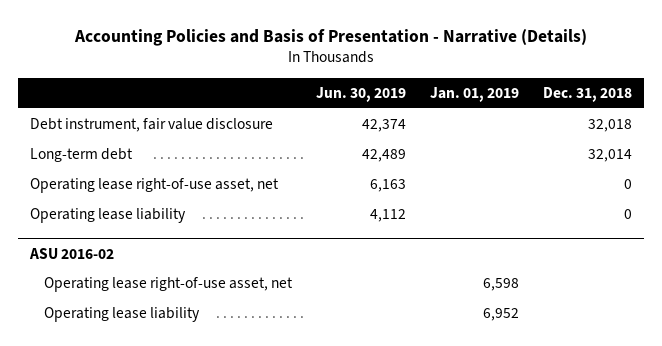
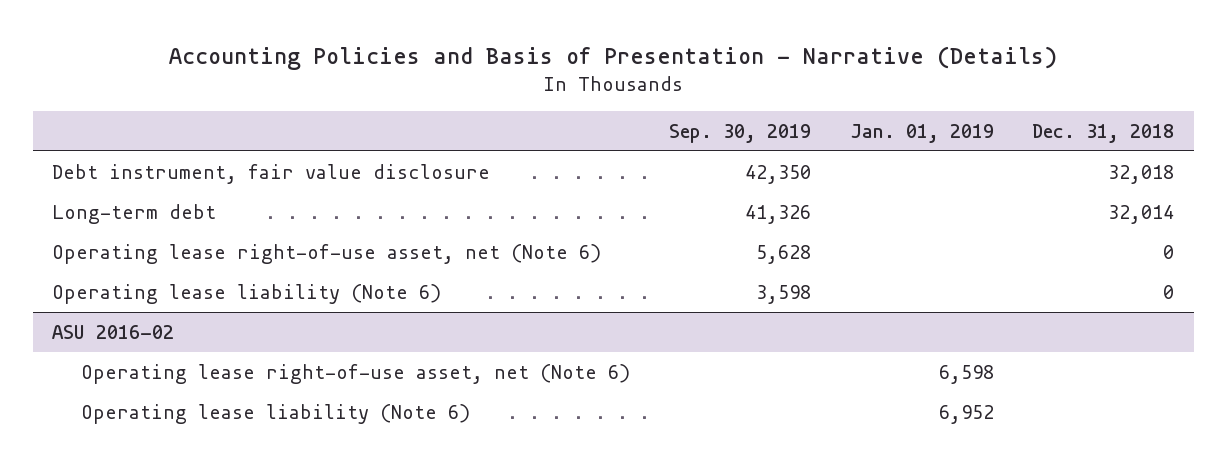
[316,86,407,102] Jun. 30, 2019 -> none
none -> [669,124,812,144] Sep. 30, 2019
[29,178,279,194] Operating lease right-of-use asset, net -> [52,243,602,264] Operating lease right-of-use asset, net (Note 6)
[29,208,186,224] Operating lease liability -> [52,283,442,304] Operating lease liability (Note 6)
[44,277,294,293] Operating lease right-of-use asset, net -> [81,363,631,384] Operating lease right-of-use asset, net (Note 6)
[44,307,201,323] Operating lease liability -> [81,403,471,424] Operating lease liability (Note 6)

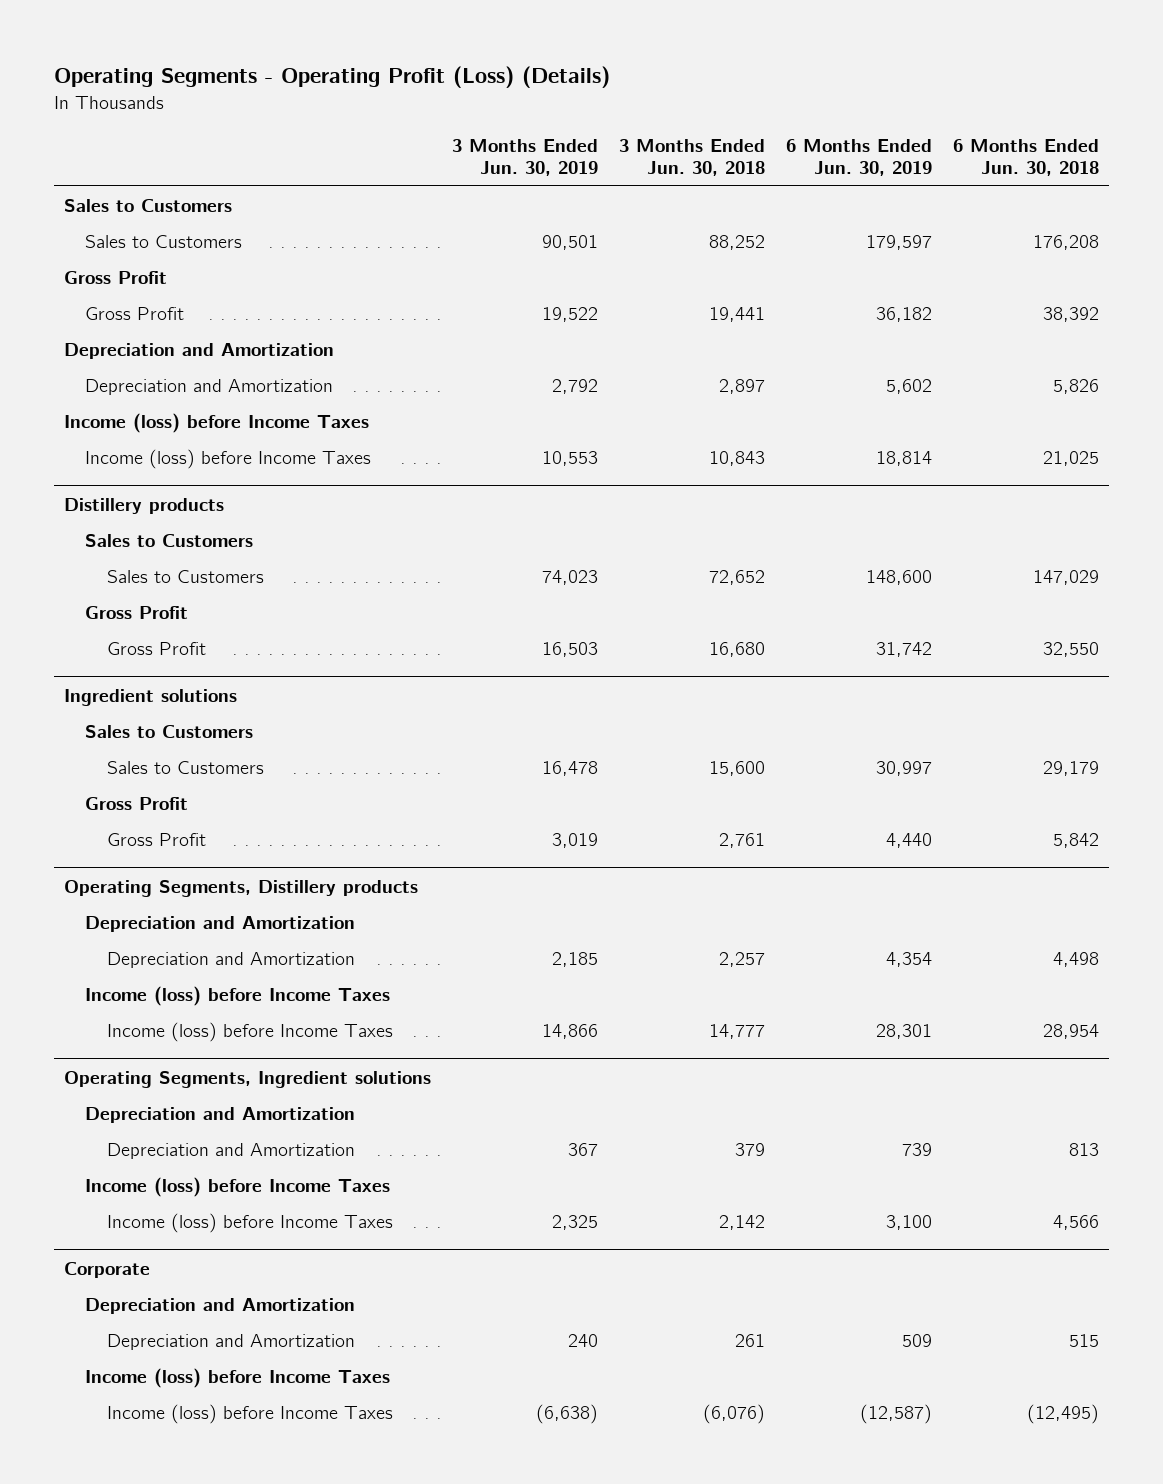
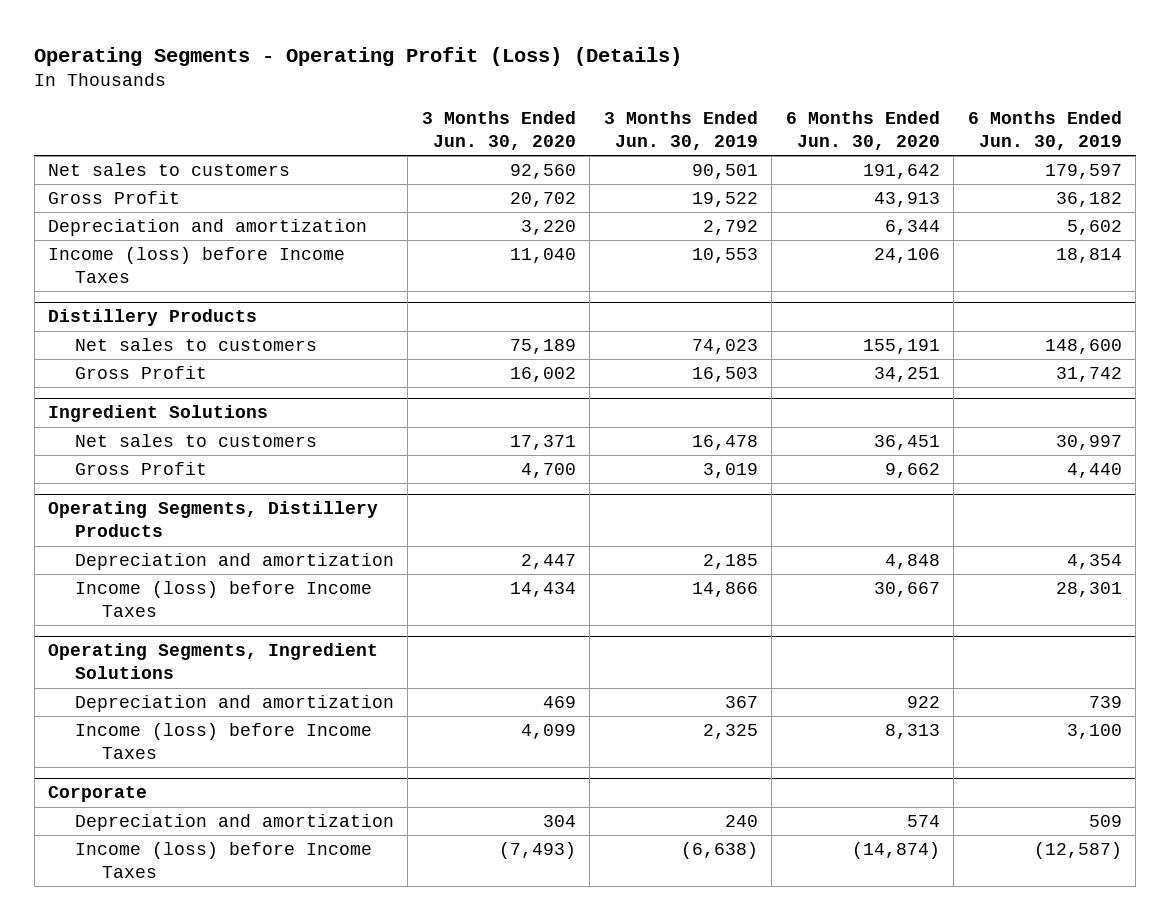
[618,139,765,177] 3 Months Ended Jun. 30, 2018 -> none
[952,139,1099,177] 6 Months Ended Jun. 30, 2018 -> none
none -> [421,111,576,151] 3 Months Ended Jun. 30, 2020
none -> [785,111,940,151] 6 Months Ended Jun. 30, 2020
[64,198,233,212] Sales to Customers -> none
[64,270,168,284] Gross Profit -> none
[85,234,243,248] Sales to Customers -> [48,163,291,177] Net sales to customers
[64,342,335,359] Depreciation and Amortization -> none
[64,412,370,433] Income (loss) before Income Taxes -> none
[85,378,334,395] Depreciation and Amortization -> [48,219,368,237] Depreciation and amortization
[85,533,254,547] Sales to Customers -> none
[85,605,189,619] Gross Profit -> none
[64,497,225,514] Distillery products -> [48,309,258,327] Distillery Products
[106,569,264,583] Sales to Customers -> [74,338,317,352] Net sales to customers
[85,724,254,738] Sales to Customers -> none
[85,796,189,810] Gross Profit -> none
[64,688,238,706] Ingredient solutions -> [48,405,269,423] Ingredient Solutions
[106,760,264,774] Sales to Customers -> [74,434,317,448] Net sales to customers
[85,915,356,932] Depreciation and Amortization -> none
[85,985,391,1006] Income (loss) before Income Taxes -> none
[64,879,419,897] Operating Segments, Distillery products -> [48,501,379,538] Operating Segments, Distillery Products
[106,951,355,968] Depreciation and Amortization -> [74,553,394,571] Depreciation and amortization
[85,1106,356,1123] Depreciation and Amortization -> none
[85,1176,391,1197] Income (loss) before Income Taxes -> none
[64,1070,432,1088] Operating Segments, Ingredient solutions -> [48,643,379,680] Operating Segments, Ingredient Solutions
[106,1142,355,1159] Depreciation and Amortization -> [74,695,394,713] Depreciation and amortization
[85,1297,356,1314] Depreciation and Amortization -> none
[85,1367,391,1388] Income (loss) before Income Taxes -> none
[106,1333,355,1350] Depreciation and Amortization -> [74,814,394,832] Depreciation and amortization

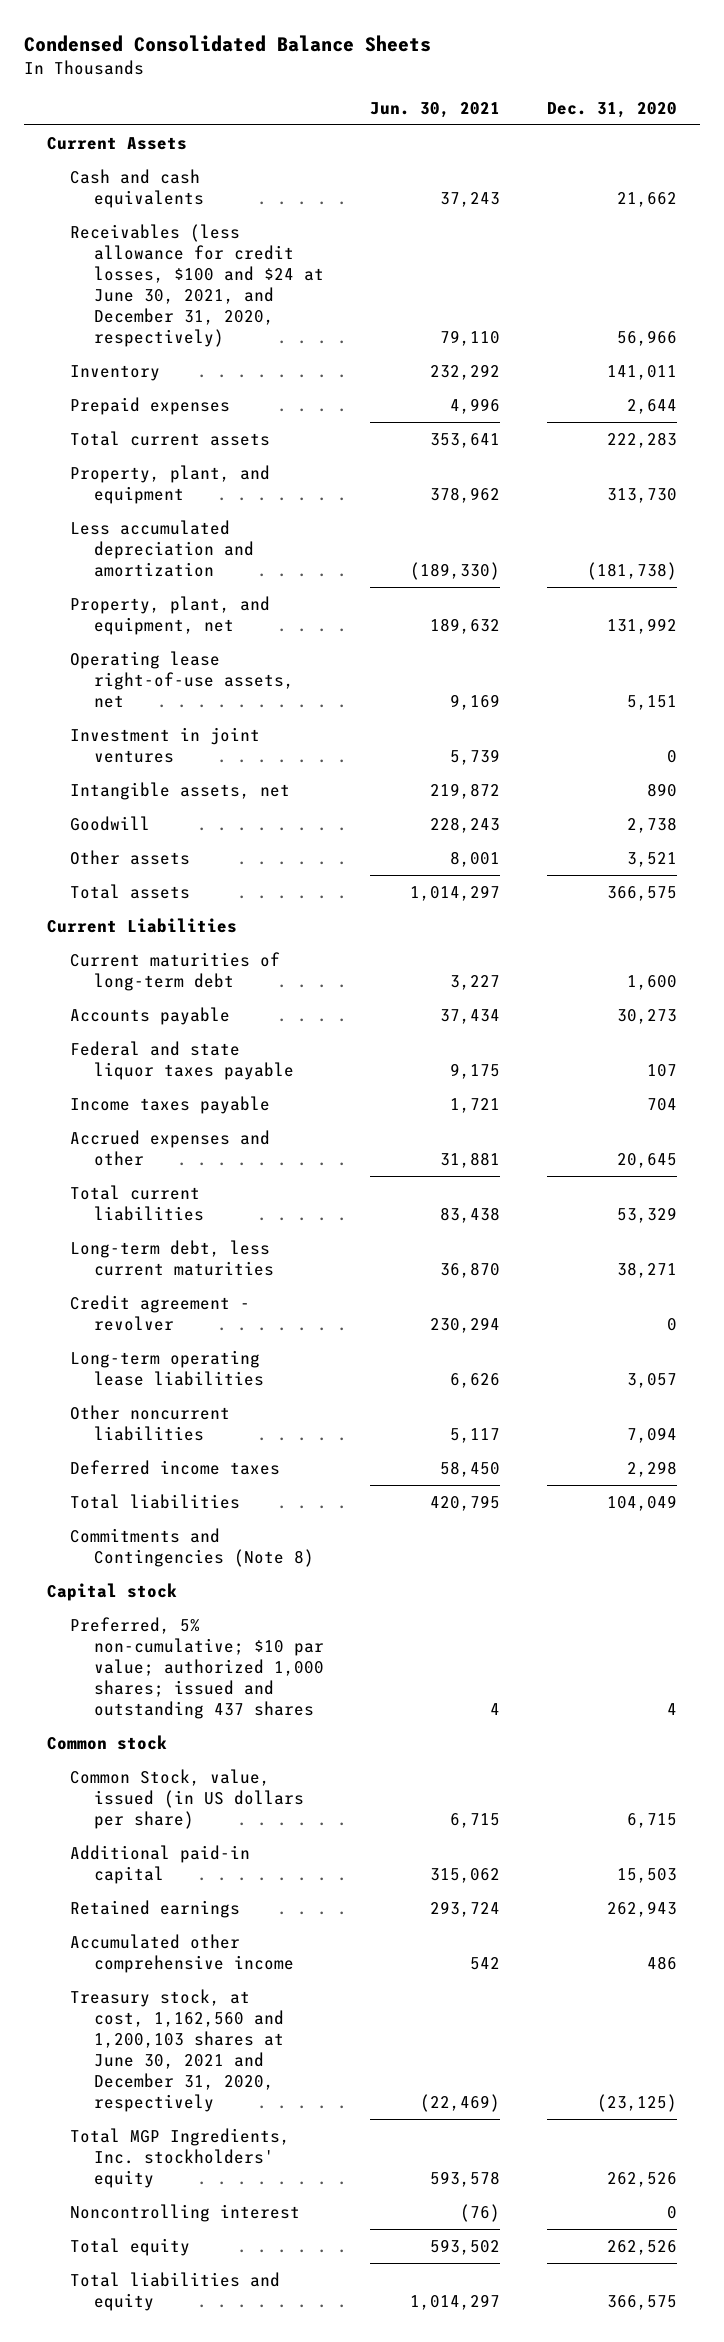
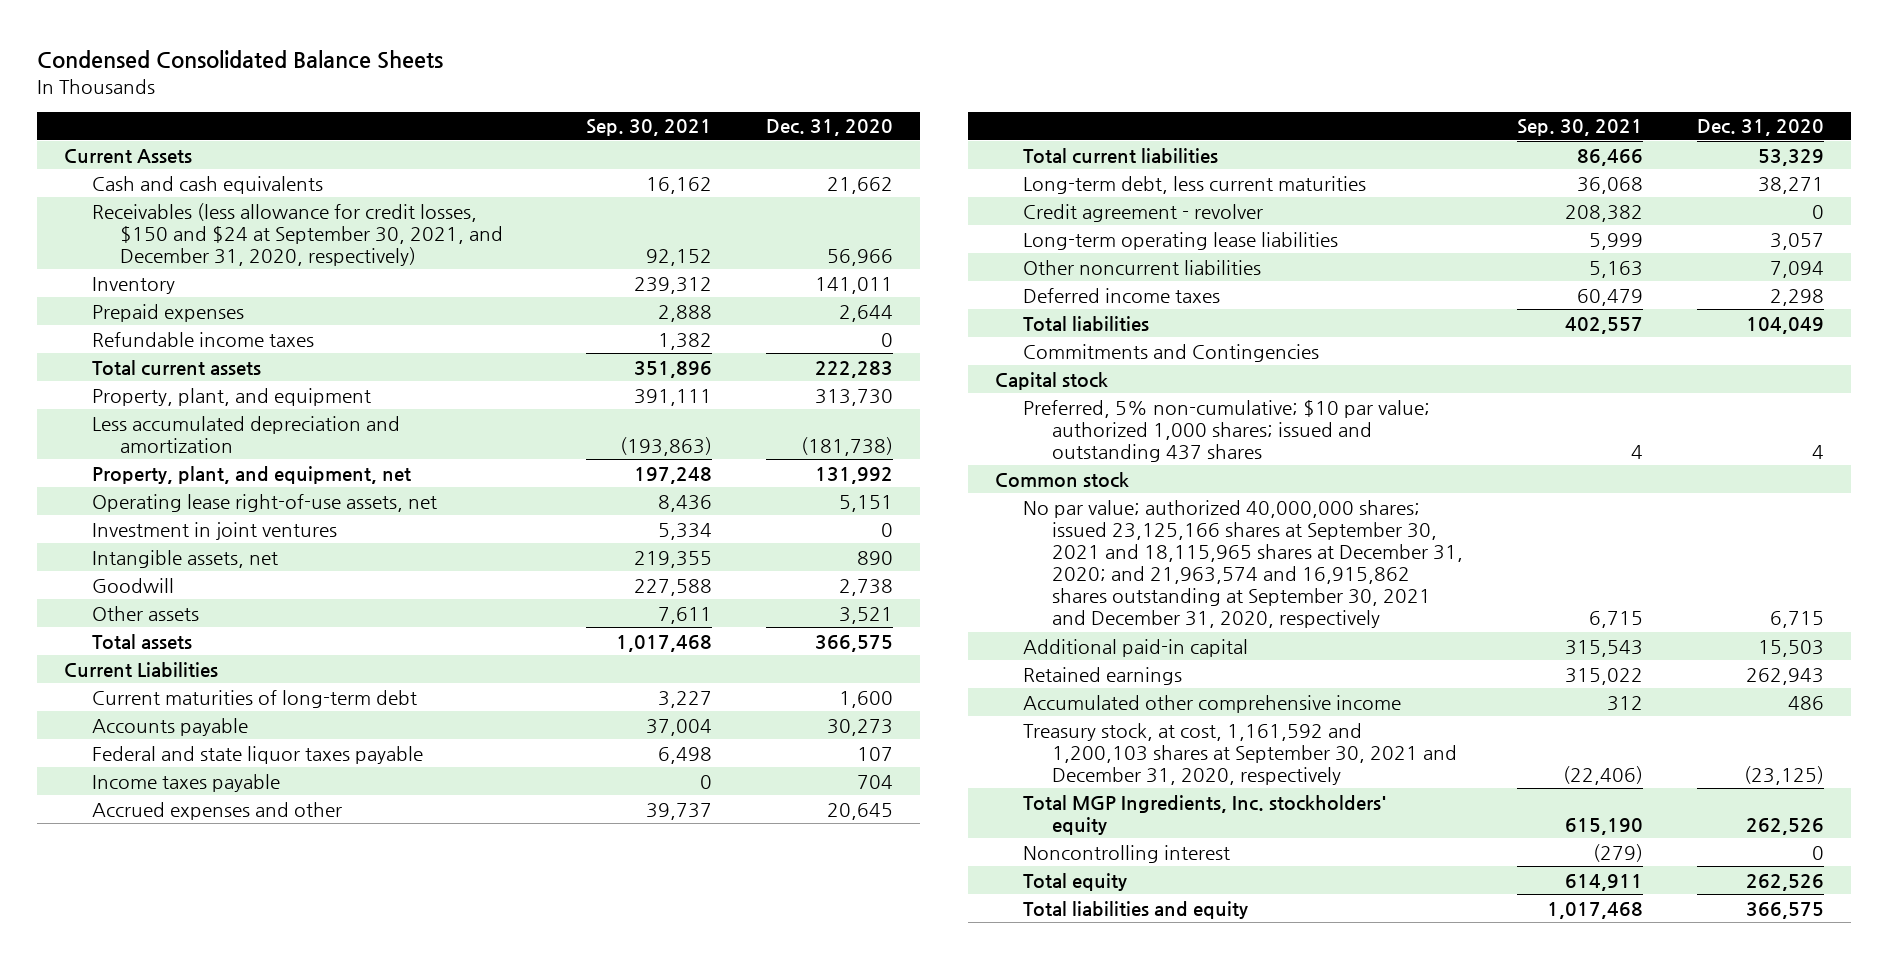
[370,101,501,118] Jun. 30, 2021 -> none
none -> [585,119,712,137] Sep. 30, 2021
[70,223,324,347] Receivables (less allowance for credit losses, $100 and $24 at June 30, 2021, and December 31, 2020, respectively) -> [92,202,504,266] Receivables (less allowance for credit losses, $150 and $24 at September 30, 2021, and December 31, 2020, respectively)
none -> [92,331,315,347] Refundable income taxes
[70,1527,314,1567] Commitments and Contingencies (Note 8) -> [1023,343,1320,362] Commitments and Contingencies
[70,1768,304,1829] Common Stock, value, issued (in US dollars per share) -> [1023,499,1463,629] No par value; authorized 40,000,000 shares; issued 23,125,166 shares at September 30, 2021 and 18,115,965 shares at December 31, 2020; and 21,963,574 and 16,915,862 shares outstanding at September 30, 2021 and December 31, 2020, respectively
[70,1988,284,2112] Treasury stock, at cost, 1,162,560 and 1,200,103 shares at June 30, 2021 and December 31, 2020, respectively -> [1023,722,1457,785] Treasury stock, at cost, 1,161,592 and 1,200,103 shares at September 30, 2021 and December 31, 2020, respectively

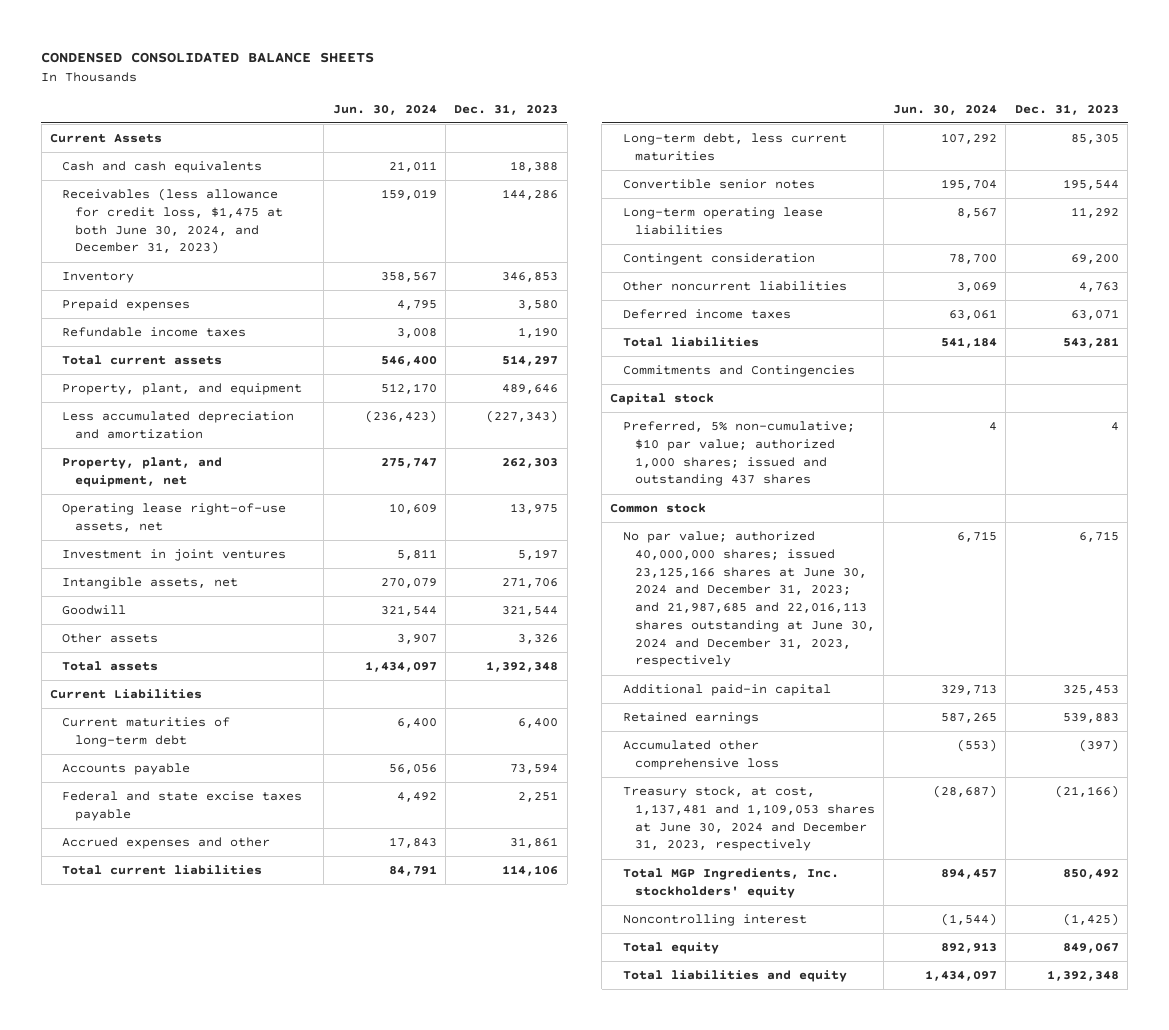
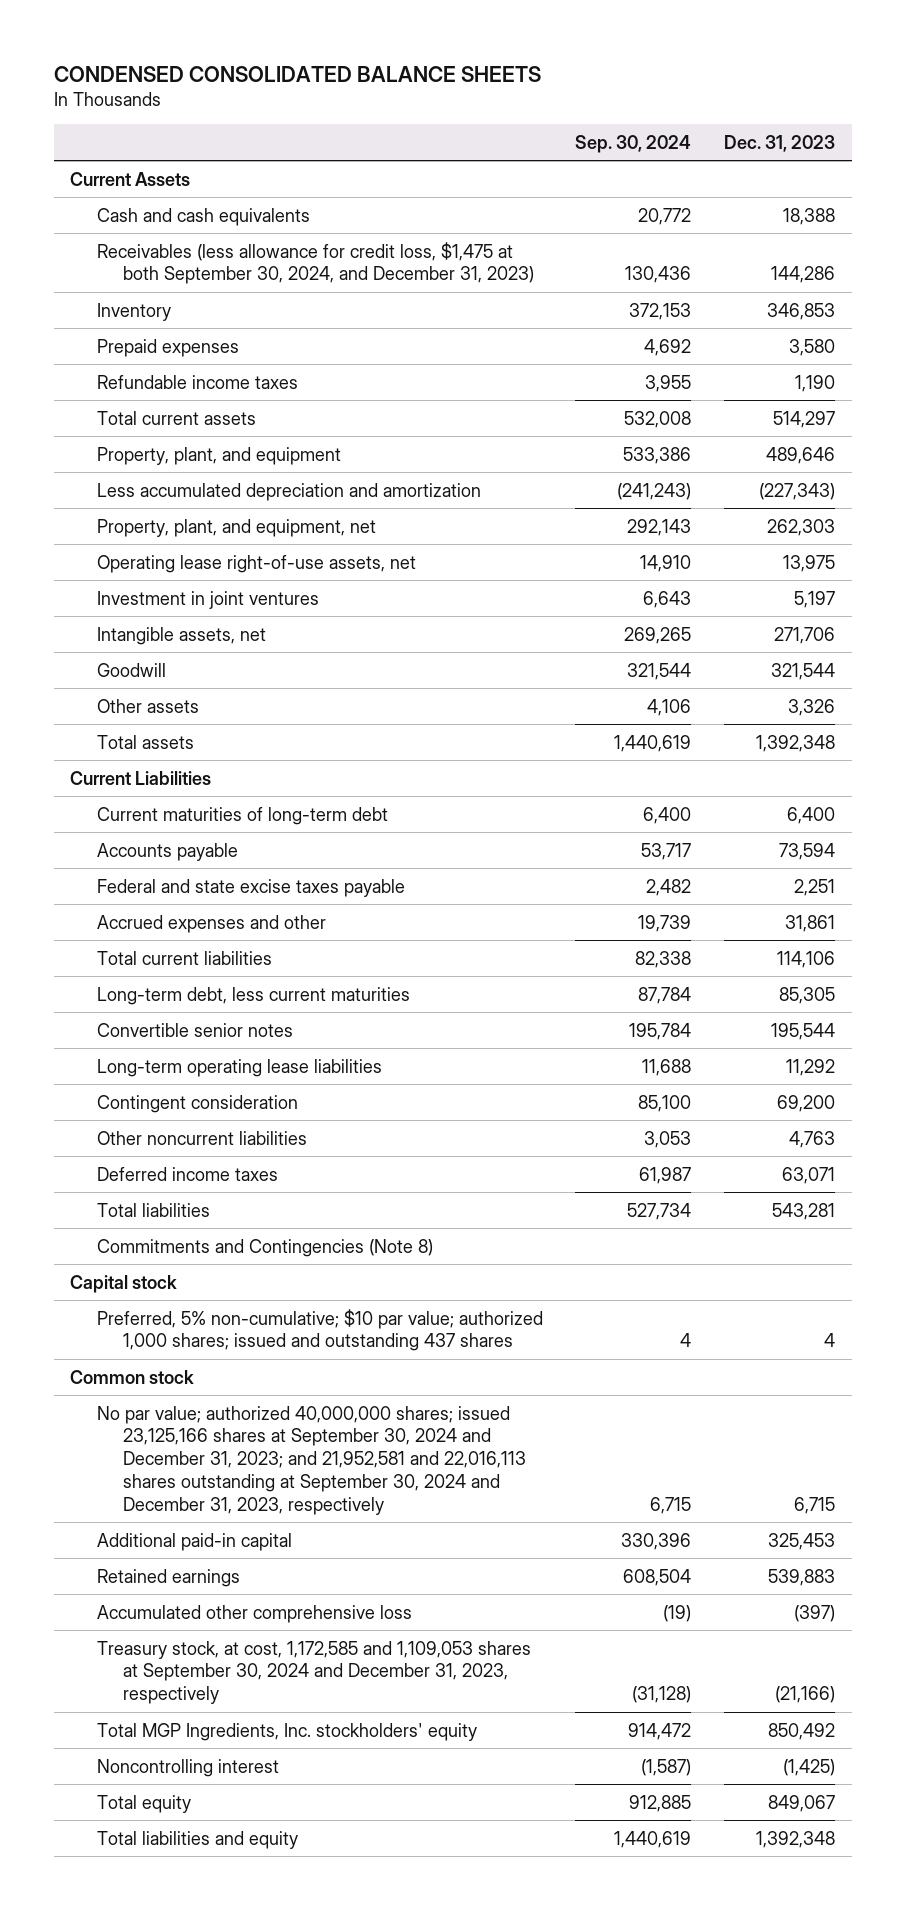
[332,104,437,115] Jun. 30, 2024 -> none
none -> [575,135,692,154] Sep. 30, 2024
[62,188,283,255] Receivables (less allowance for credit loss, $1,475 at both June 30, 2024, and December 31, 2023) -> [96,241,534,285] Receivables (less allowance for credit loss, $1,475 at both September 30, 2024, and December 31, 2023)
[622,365,855,378] Commitments and Contingencies -> [96,1238,433,1257] Commitments and Contingencies (Note 8)
[622,531,875,668] No par value; authorized 40,000,000 shares; issued 23,125,166 shares at June 30, 2024 and December 31, 2023; and 21,987,685 and 22,016,113 shares outstanding at June 30, 2024 and December 31, 2023, respectively -> [96,1405,526,1515] No par value; authorized 40,000,000 shares; issued 23,125,166 shares at September 30, 2024 and December 31, 2023; and 21,952,581 and 22,016,113 shares outstanding at September 30, 2024 and December 31, 2023, respectively
[622,786,875,852] Treasury stock, at cost, 1,137,481 and 1,109,053 shares at June 30, 2024 and December 31, 2023, respectively -> [96,1640,531,1705] Treasury stock, at cost, 1,172,585 and 1,109,053 shares at September 30, 2024 and December 31, 2023, respectively

